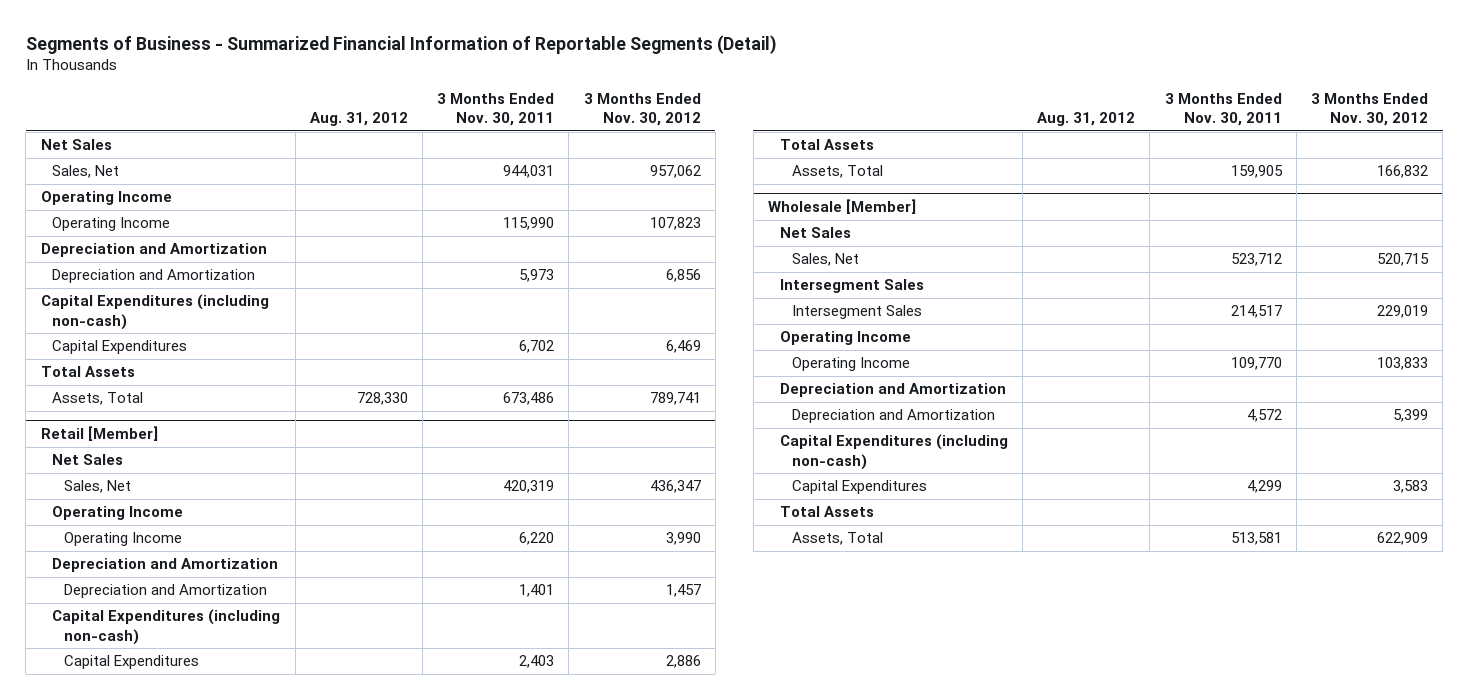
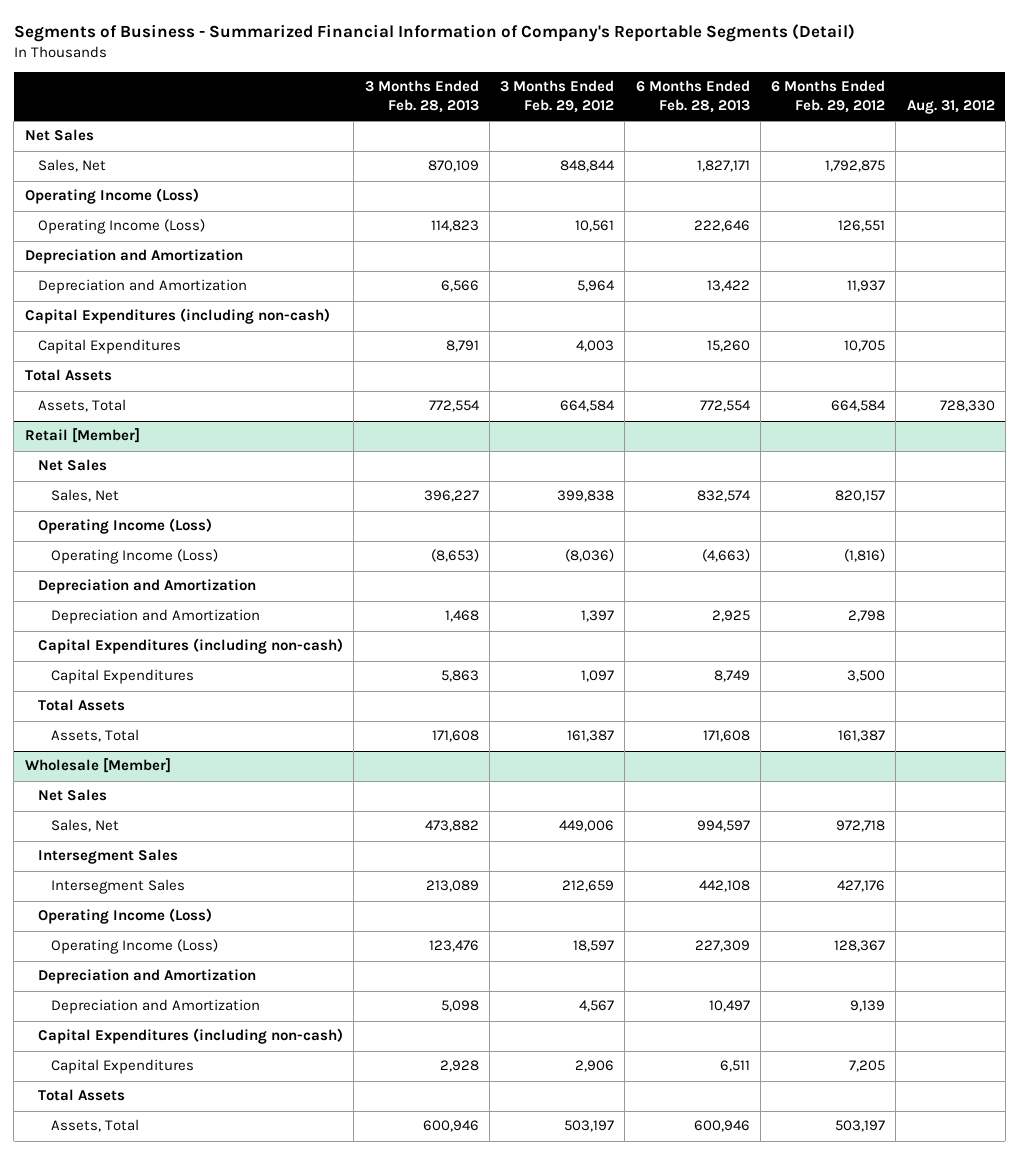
[25,34,777,54] Segments of Business - Summarized Financial Information of Reportable Segments (Detail) -> [13,24,855,43] Segments of Business - Summarized Financial Information of Company's Reportable Segments (Detail)
[437,92,555,127] 3 Months Ended Nov. 30, 2011 -> none
[583,92,701,127] 3 Months Ended Nov. 30, 2012 -> none
none -> [364,80,479,114] 3 Months Ended Feb. 28, 2013
none -> [500,80,615,114] 3 Months Ended Feb. 29, 2012
none -> [635,80,750,114] 6 Months Ended Feb. 28, 2013
none -> [771,80,886,114] 6 Months Ended Feb. 29, 2012
[40,191,172,206] Operating Income -> [24,188,199,205] Operating Income (Loss)
[52,217,171,232] Operating Income -> [37,219,205,235] Operating Income (Loss)
[52,506,184,521] Operating Income -> [37,518,212,535] Operating Income (Loss)
[64,532,183,547] Operating Income -> [51,549,219,565] Operating Income (Loss)
[779,331,911,346] Operating Income -> [37,908,212,925] Operating Income (Loss)
[791,357,910,372] Operating Income -> [51,939,219,955] Operating Income (Loss)

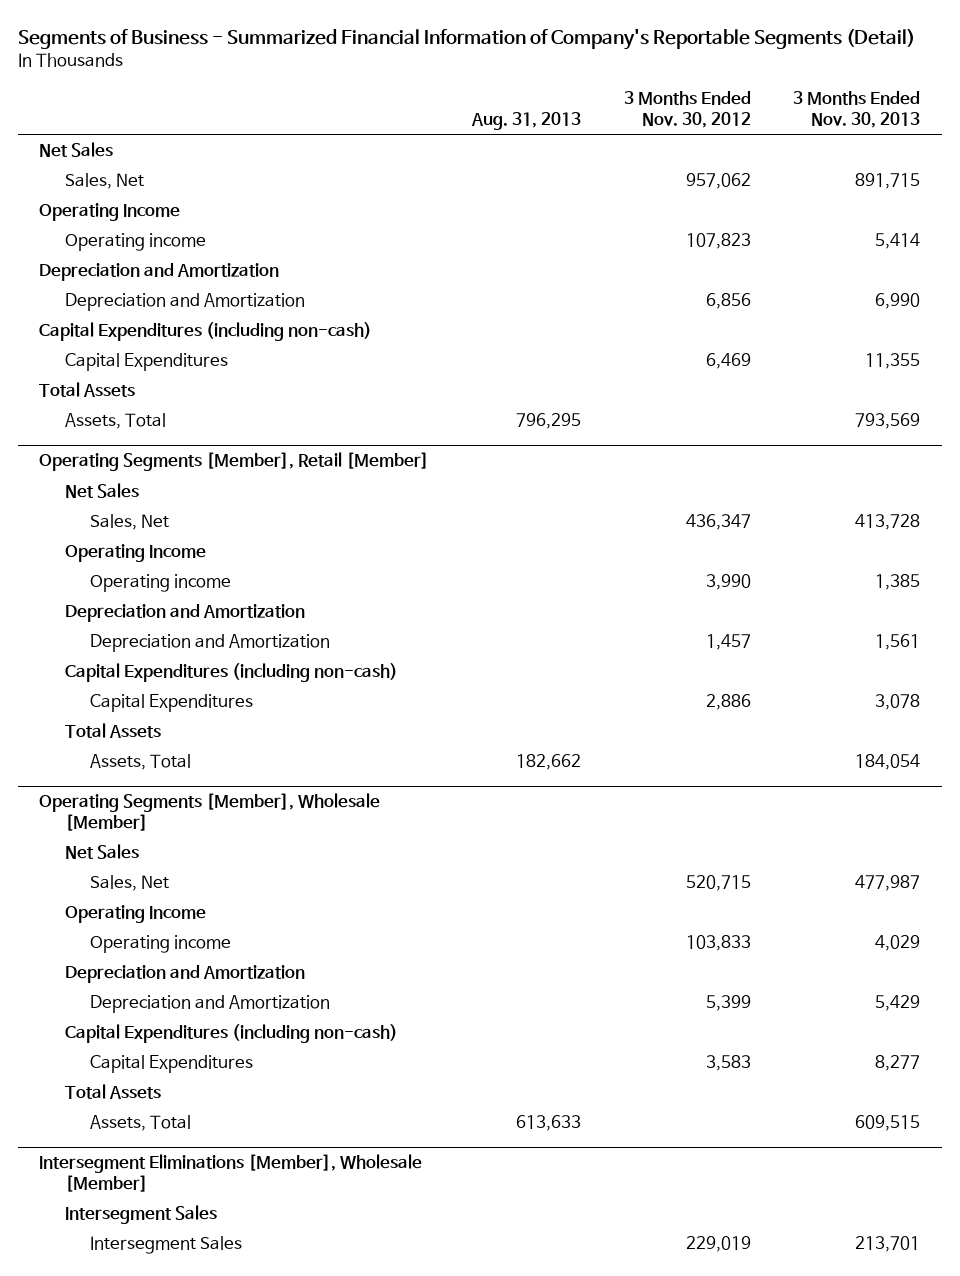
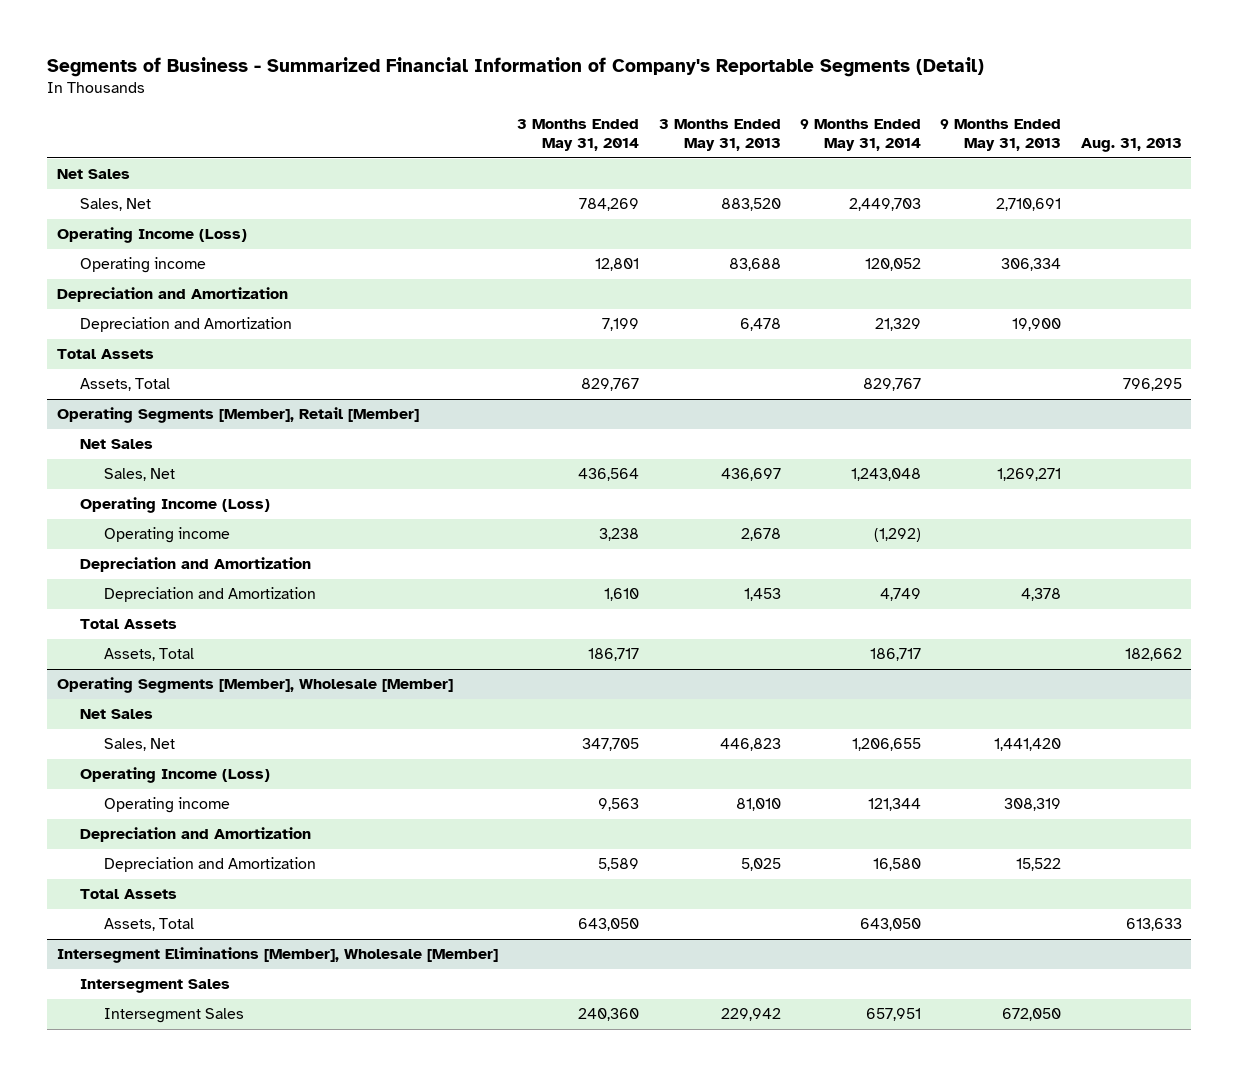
[623,91,751,128] 3 Months Ended Nov. 30, 2012 -> none
[793,91,921,128] 3 Months Ended Nov. 30, 2013 -> none
none -> [517,119,640,152] 3 Months Ended May 31, 2014
none -> [658,119,781,152] 3 Months Ended May 31, 2013
none -> [799,119,921,152] 9 Months Ended May 31, 2014
none -> [940,119,1062,152] 9 Months Ended May 31, 2013
[39,203,181,222] Operating Income -> [56,227,247,244] Operating Income (Loss)
[39,322,373,342] Capital Expenditures (including non-cash) -> none
[64,353,228,372] Capital Expenditures -> none
[64,544,206,563] Operating Income -> [80,497,271,514] Operating Income (Loss)
[64,663,398,683] Capital Expenditures (including non-cash) -> none
[89,694,253,713] Capital Expenditures -> none
[64,905,206,924] Operating Income -> [80,767,271,784] Operating Income (Loss)
[64,1024,398,1044] Capital Expenditures (including non-cash) -> none
[89,1055,253,1074] Capital Expenditures -> none

